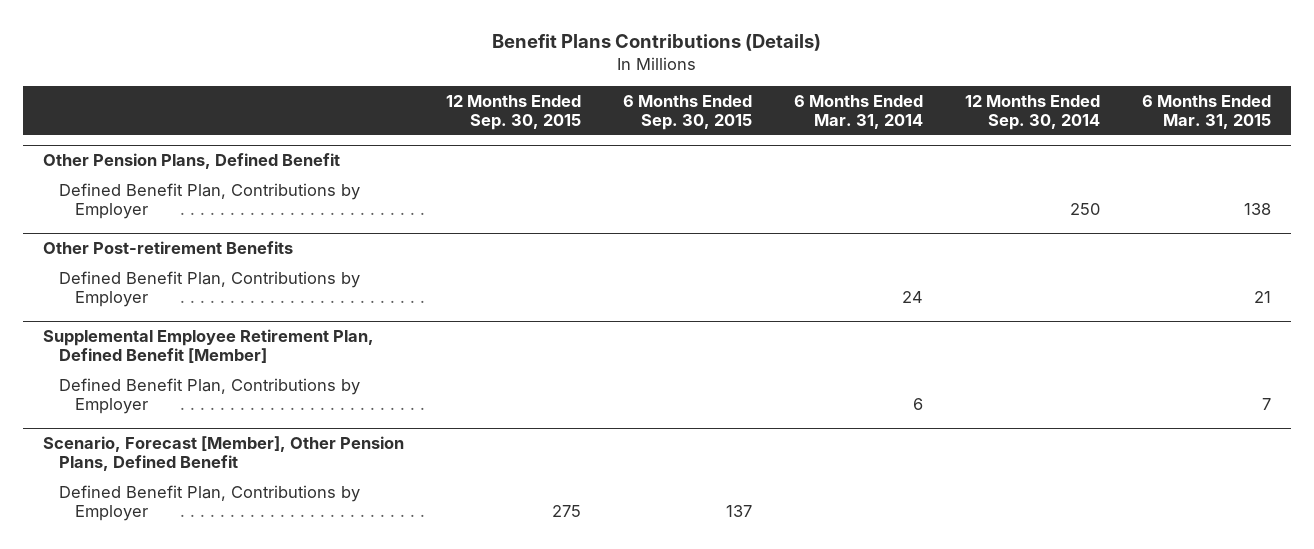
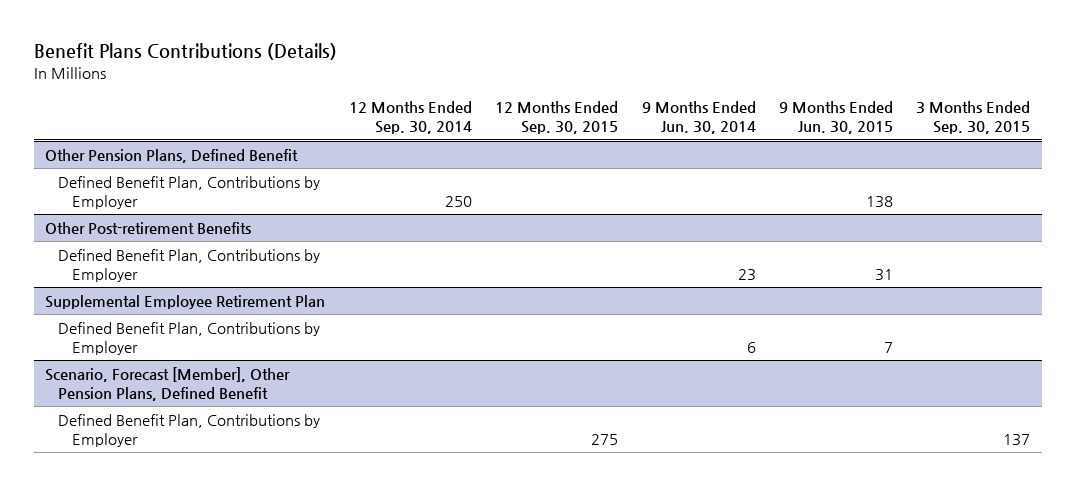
[623,94,753,130] 6 Months Ended Sep. 30, 2015 -> none
[793,94,923,129] 6 Months Ended Mar. 31, 2014 -> none
[1141,94,1271,129] 6 Months Ended Mar. 31, 2015 -> none
none -> [641,100,756,135] 9 Months Ended Jun. 30, 2014
none -> [778,100,893,135] 9 Months Ended Jun. 30, 2015
none -> [916,100,1031,135] 3 Months Ended Sep. 30, 2015
[43,329,375,364] Supplemental Employee Retirement Plan, Defined Benefit [Member] -> [45,294,326,309] Supplemental Employee Retirement Plan

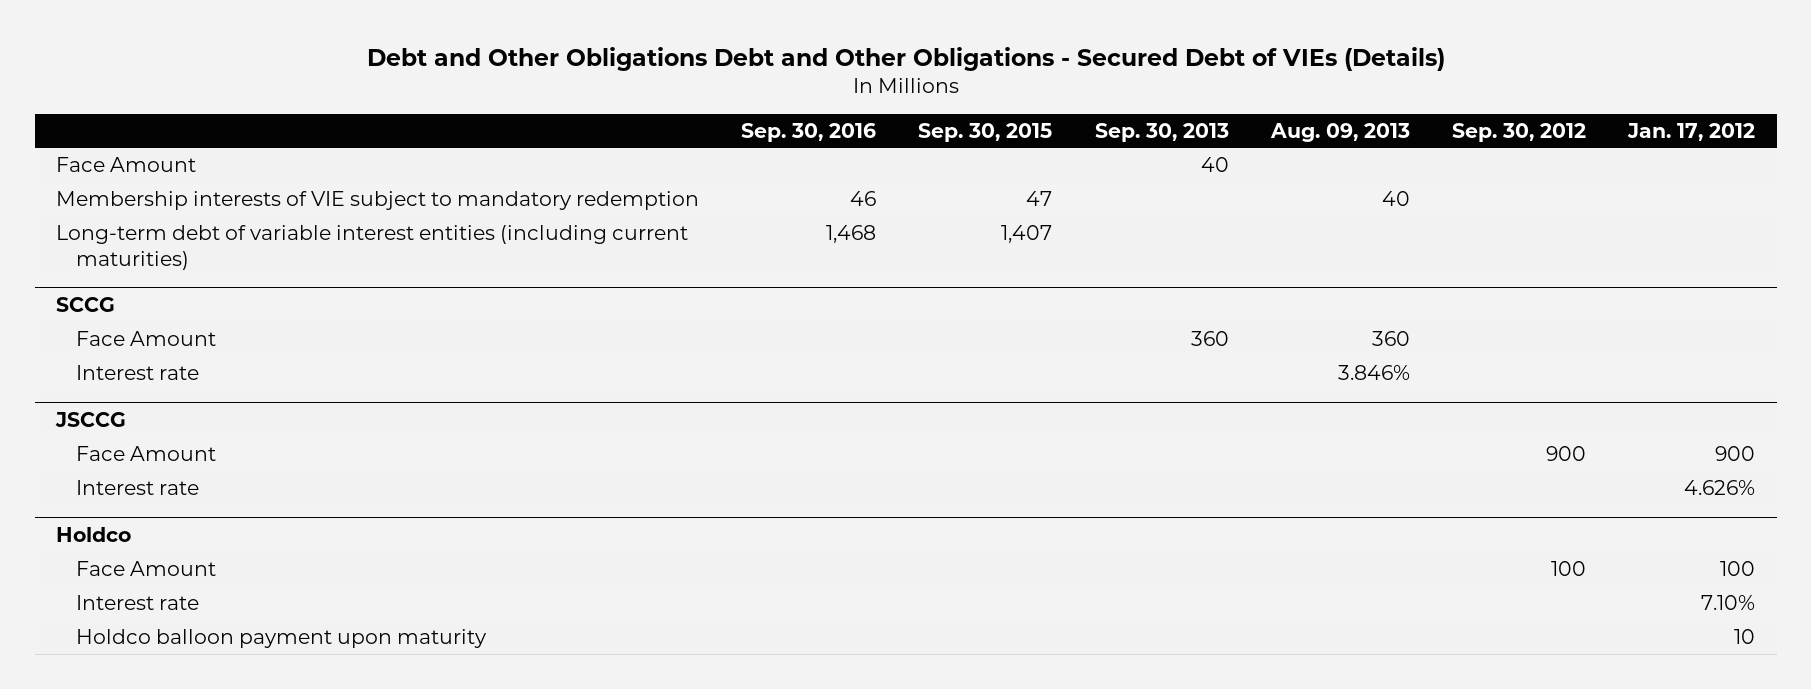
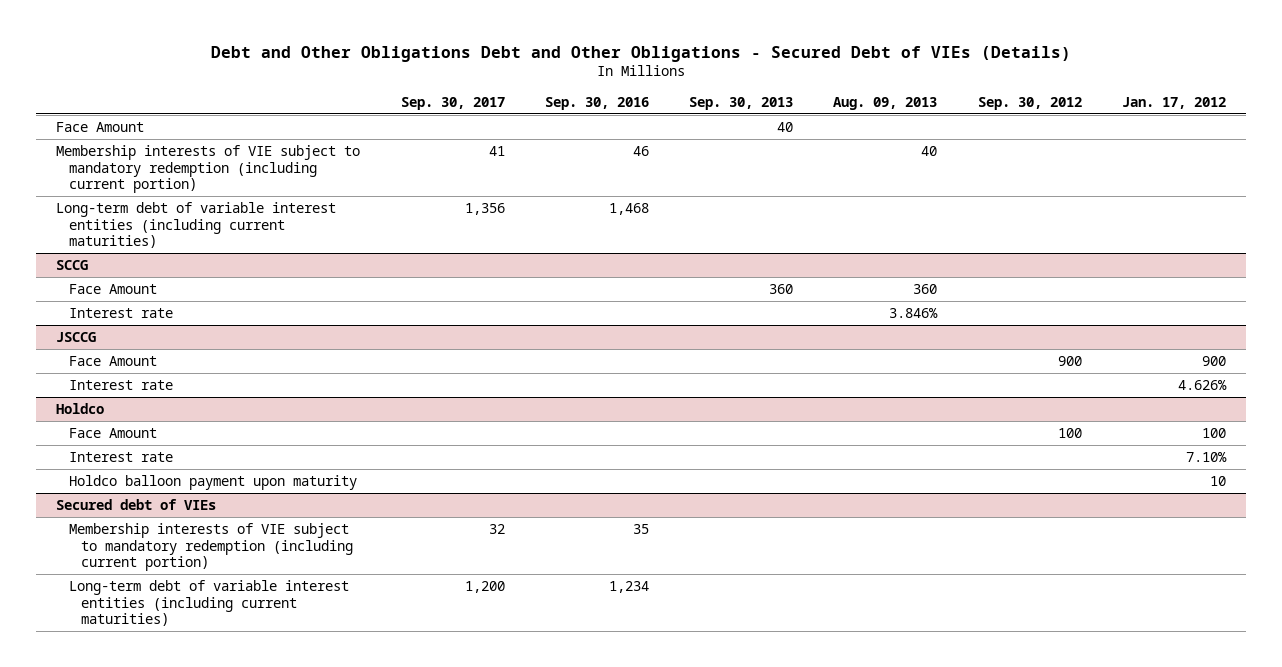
[918,122,1053,142] Sep. 30, 2015 -> none
none -> [400,96,505,110] Sep. 30, 2017
[55,190,699,210] Membership interests of VIE subject to mandatory redemption -> [56,144,361,194] Membership interests of VIE subject to mandatory redemption (including current portion)
none -> [56,498,217,510] Secured debt of VIEs
none -> [68,522,353,572] Membership interests of VIE subject to mandatory redemption (including current portion)
none -> [68,579,349,627] Long-term debt of variable interest entities (including current maturities)

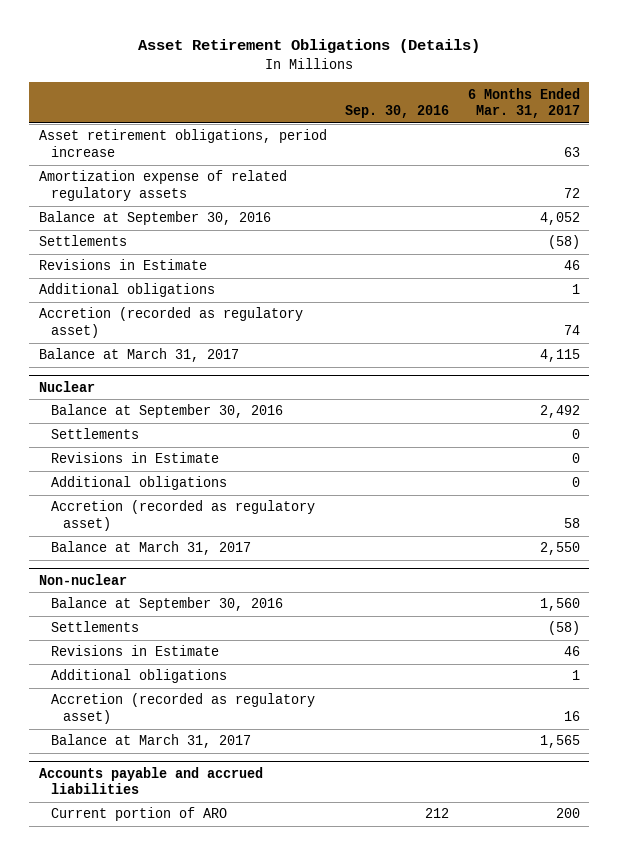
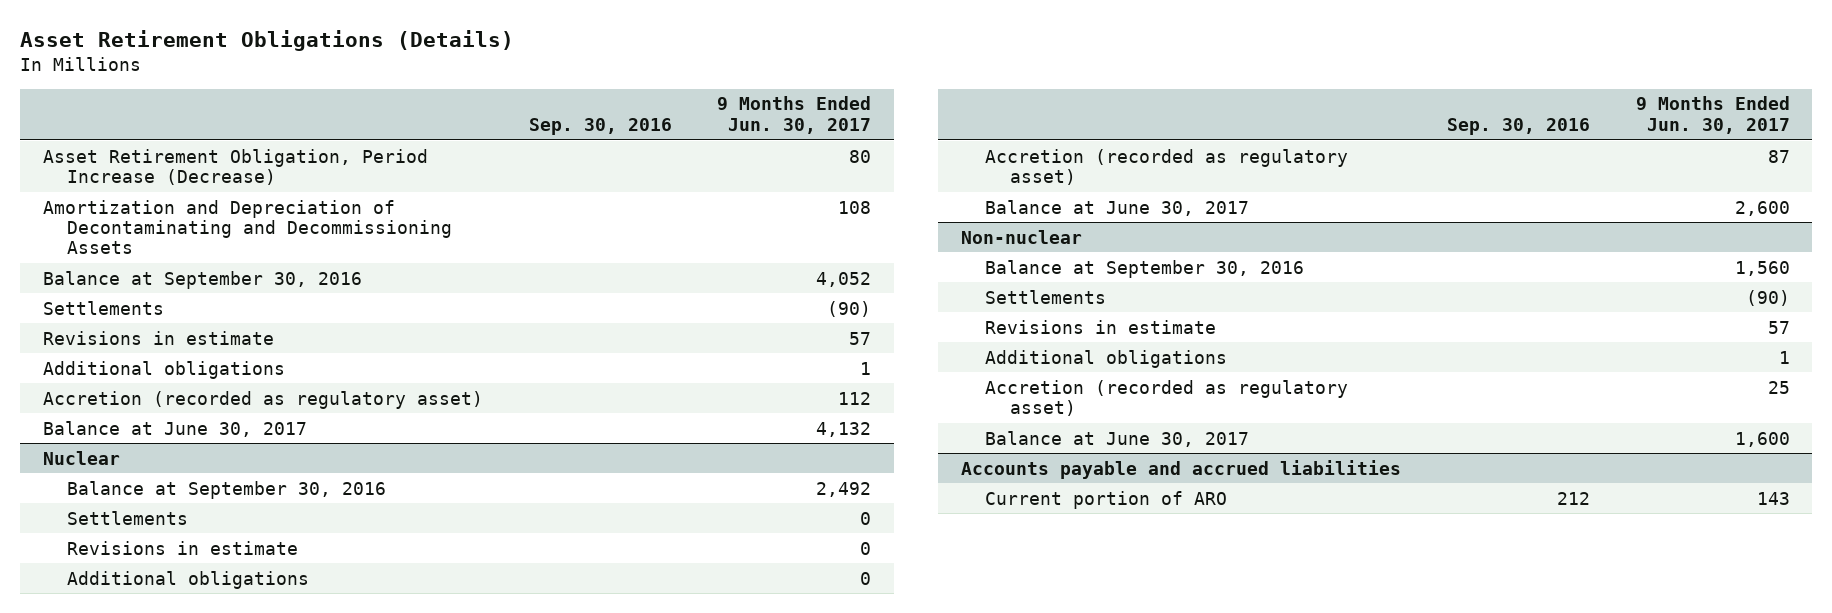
[467,87,580,119] 6 Months Ended Mar. 31, 2017 -> none
none -> [717,96,872,134] 9 Months Ended Jun. 30, 2017
[38,129,327,158] Asset retirement obligations, period increase -> [42,148,428,185] Asset Retirement Obligation, Period Increase (Decrease)
[38,170,287,202] Amortization expense of related regulatory assets -> [42,199,453,255] Amortization and Depreciation of Decontaminating and Decommissioning Assets
[38,259,207,271] Revisions in Estimate -> [42,330,274,345] Revisions in estimate
[38,348,239,363] Balance at March 31, 2017 -> [42,420,307,437] Balance at June 30, 2017
[50,452,219,464] Revisions in Estimate -> [67,540,299,555] Revisions in estimate
[50,541,251,556] Balance at March 31, 2017 -> [985,199,1250,216] Balance at June 30, 2017
[50,645,219,657] Revisions in Estimate -> [985,319,1217,334] Revisions in estimate
[50,734,251,749] Balance at March 31, 2017 -> [985,430,1250,447] Balance at June 30, 2017

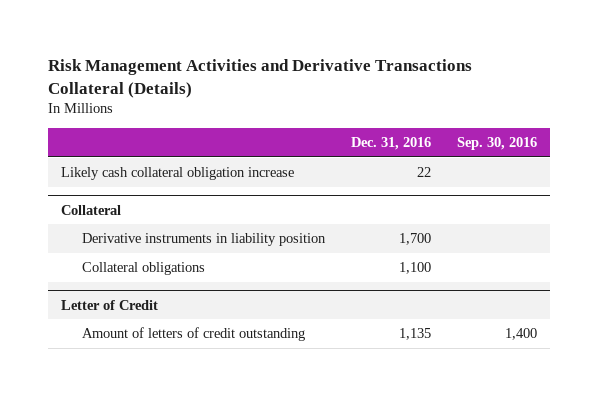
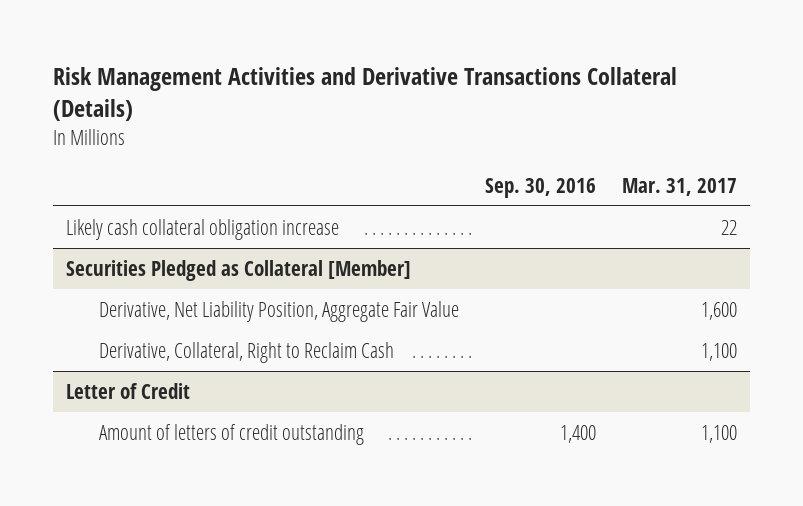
[350,137,431,151] Dec. 31, 2016 -> none
none -> [622,177,738,196] Mar. 31, 2017
[61,204,122,215] Collateral -> [66,259,412,281] Securities Pledged as Collateral [Member]
[81,233,326,247] Derivative instruments in liability position -> [98,300,459,322] Derivative, Net Liability Position, Aggregate Fair Value
[81,262,205,276] Collateral obligations -> [98,341,394,363] Derivative, Collateral, Right to Reclaim Cash

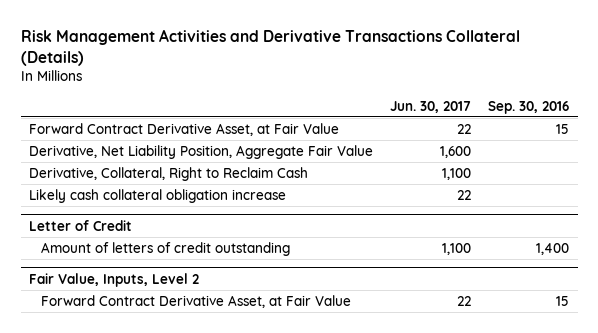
[622,177,738,196] Mar. 31, 2017 -> none
none -> [390,100,472,113] Jun. 30, 2017
none -> [29,122,340,136] Forward Contract Derivative Asset, at Fair Value
none -> [29,144,374,159] Derivative, Net Liability Position, Aggregate Fair Value
none -> [29,166,309,181] Derivative, Collateral, Right to Reclaim Cash
[66,259,412,281] Securities Pledged as Collateral [Member] -> none
[98,300,459,322] Derivative, Net Liability Position, Aggregate Fair Value -> none
[98,341,394,363] Derivative, Collateral, Right to Reclaim Cash -> none
none -> [29,272,200,287] Fair Value, Inputs, Level 2
none -> [41,294,352,308] Forward Contract Derivative Asset, at Fair Value

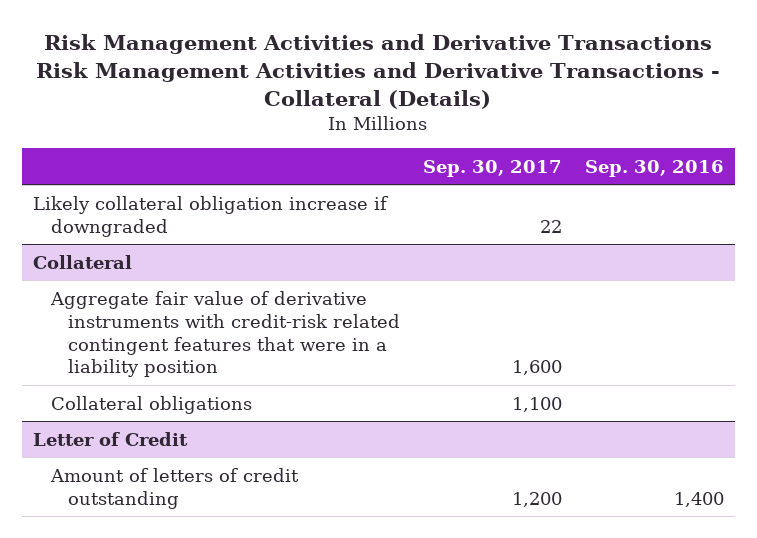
[20,28,520,66] Risk Management Activities and Derivative Transactions Collateral (Details) -> [36,33,721,109] Risk Management Activities and Derivative Transactions Risk Management Activities and Derivative Transactions - Collateral (Details)
[390,100,472,113] Jun. 30, 2017 -> none
none -> [423,159,563,177] Sep. 30, 2017
[29,122,340,136] Forward Contract Derivative Asset, at Fair Value -> none
[29,144,374,159] Derivative, Net Liability Position, Aggregate Fair Value -> none
[29,166,309,181] Derivative, Collateral, Right to Reclaim Cash -> none
[29,188,287,203] Likely cash collateral obligation increase -> [33,195,389,237] Likely collateral obligation increase if downgraded
none -> [33,254,133,269] Collateral
none -> [49,290,401,378] Aggregate fair value of derivative instruments with credit-risk related contingent features that were in a liability position
none -> [50,395,252,414] Collateral obligations
[29,272,200,287] Fair Value, Inputs, Level 2 -> none
[41,294,352,308] Forward Contract Derivative Asset, at Fair Value -> none

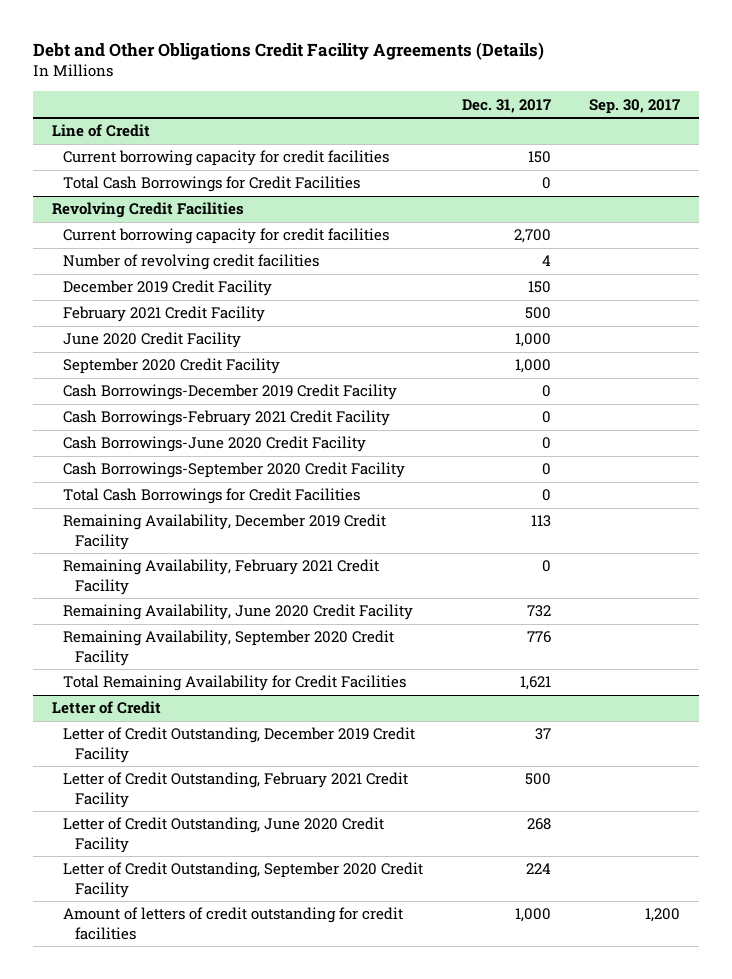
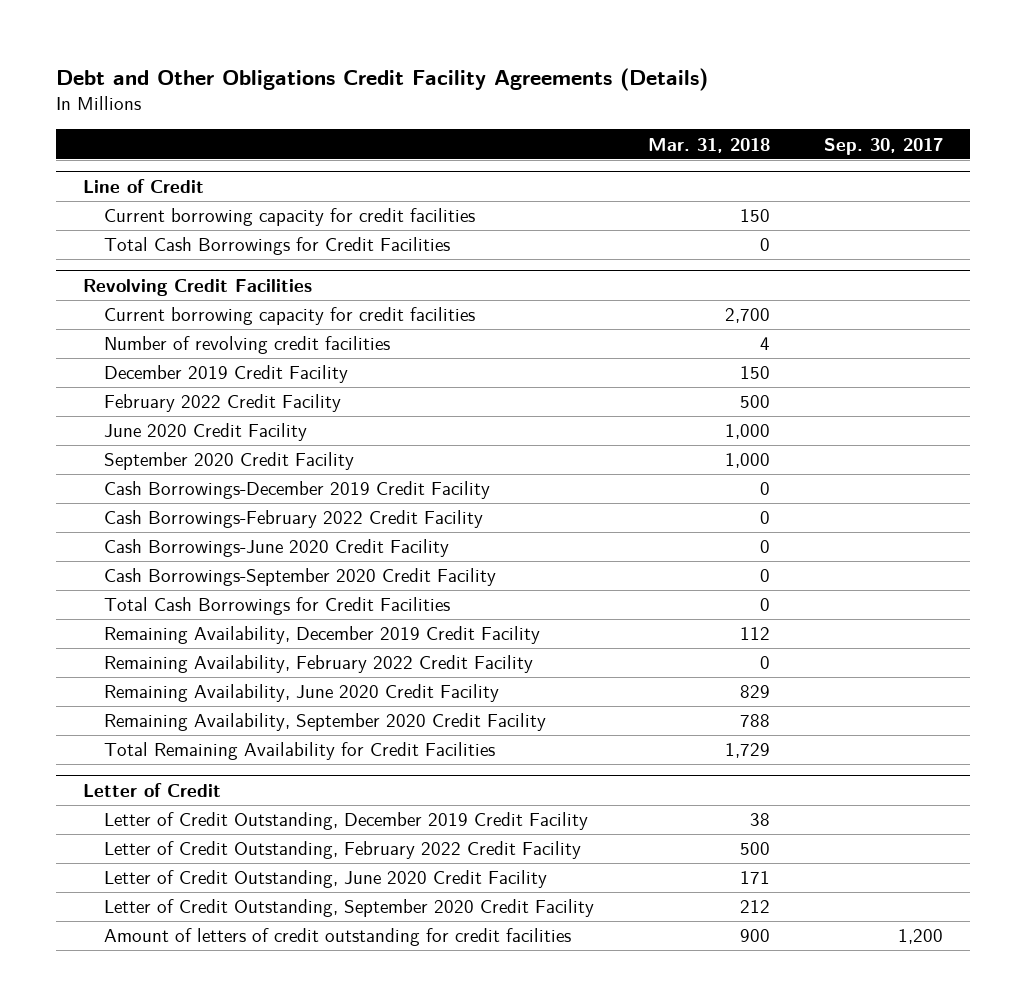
[461,98,551,113] Dec. 31, 2017 -> none
none -> [648,137,771,153] Mar. 31, 2018
[63,306,266,323] February 2021 Credit Facility -> [104,394,342,413] February 2022 Credit Facility
[63,410,391,427] Cash Borrowings-February 2021 Credit Facility -> [104,510,484,529] Cash Borrowings-February 2022 Credit Facility
[63,559,380,595] Remaining Availability, February 2021 Credit Facility -> [104,655,534,674] Remaining Availability, February 2022 Credit Facility
[63,772,409,808] Letter of Credit Outstanding, February 2021 Credit Facility -> [104,841,582,860] Letter of Credit Outstanding, February 2022 Credit Facility

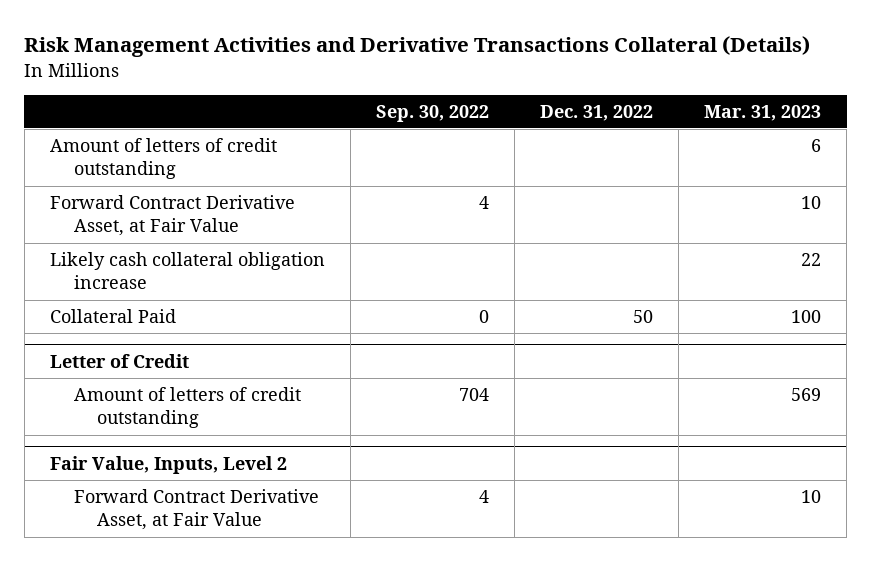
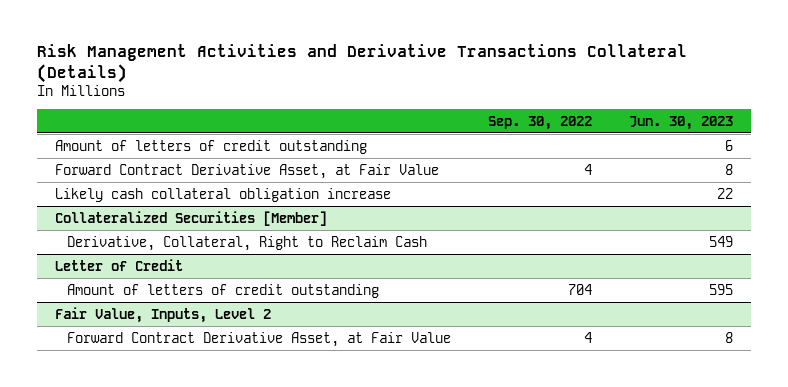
[539,104,653,121] Dec. 31, 2022 -> none
[704,104,822,121] Mar. 31, 2023 -> none
none -> [628,115,733,130] Jun. 30, 2023
[49,309,176,324] Collateral Paid -> none
none -> [54,210,327,226] Collateralized Securities [Member]
none -> [67,235,428,251] Derivative, Collateral, Right to Reclaim Cash

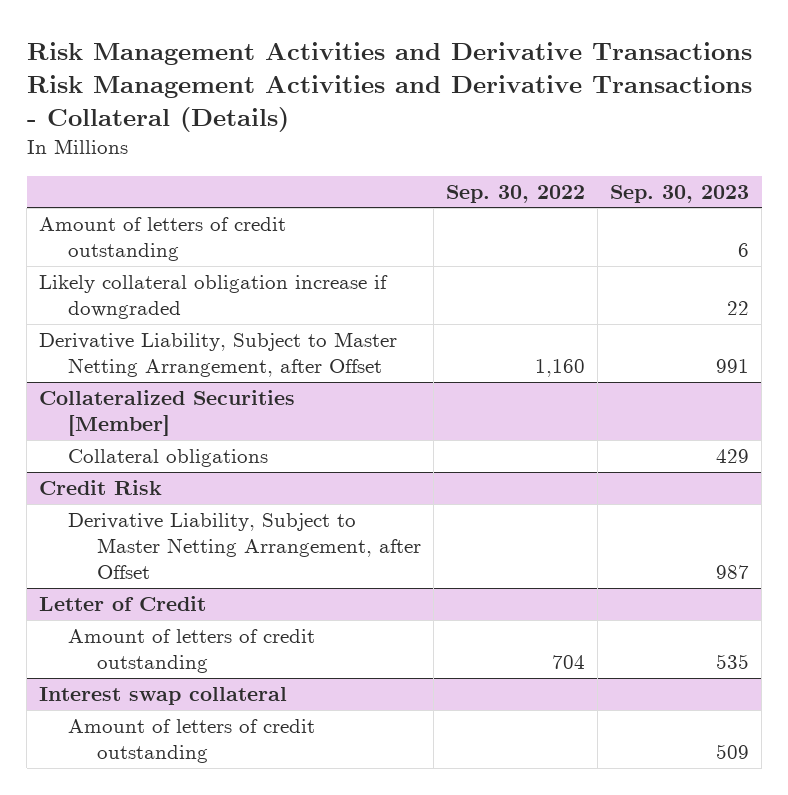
[36,44,687,83] Risk Management Activities and Derivative Transactions Collateral (Details) -> [26,41,752,132] Risk Management Activities and Derivative Transactions Risk Management Activities and Derivative Transactions - Collateral (Details)
[628,115,733,130] Jun. 30, 2023 -> none
none -> [610,184,750,203] Sep. 30, 2023
[54,163,439,179] Forward Contract Derivative Asset, at Fair Value -> none
[54,187,391,202] Likely cash collateral obligation increase -> [39,275,389,320] Likely collateral obligation increase if downgraded
none -> [39,332,398,378] Derivative Liability, Subject to Master Netting Arrangement, after Offset
[67,235,428,251] Derivative, Collateral, Right to Reclaim Cash -> [68,449,269,468] Collateral obligations
none -> [39,480,163,496] Credit Risk
none -> [68,513,422,580] Derivative Liability, Subject to Master Netting Arrangement, after Offset
[54,306,271,323] Fair Value, Inputs, Level 2 -> none
[67,331,452,347] Forward Contract Derivative Asset, at Fair Value -> none
none -> [39,687,288,706] Interest swap collateral
none -> [68,719,316,764] Amount of letters of credit outstanding

